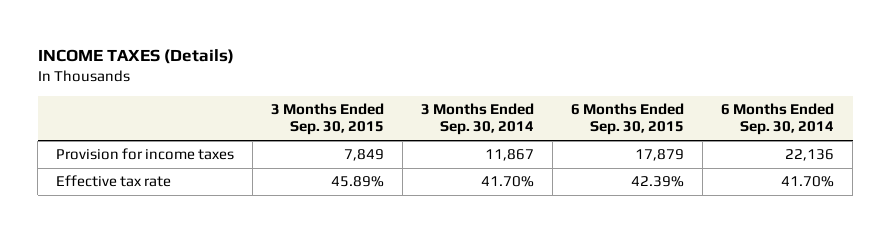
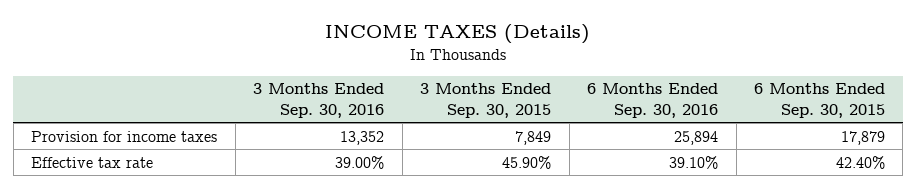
[421,102,535,136] 3 Months Ended Sep. 30, 2014 -> none
[721,102,835,136] 6 Months Ended Sep. 30, 2014 -> none
none -> [253,83,385,118] 3 Months Ended Sep. 30, 2016
none -> [587,83,719,118] 6 Months Ended Sep. 30, 2016
[331,176,385,188] 45.89% -> [502,155,552,169] 45.90%
[631,176,685,188] 42.39% -> [835,155,885,169] 42.40%

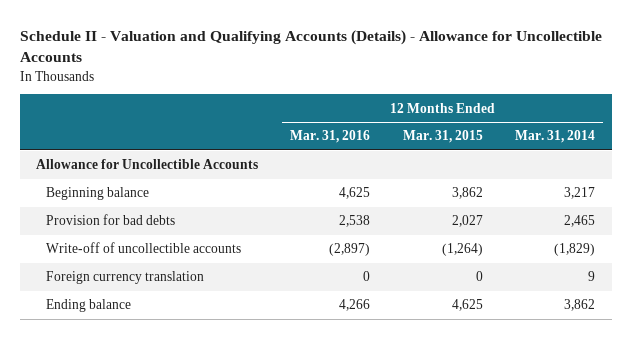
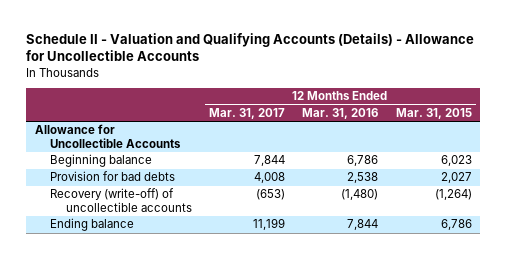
[515,130,596,144] Mar. 31, 2014 -> none
none -> [208,108,285,120] Mar. 31, 2017
[339,187,371,200] 4,625 -> [347,155,379,167] 6,786
[451,187,483,200] 3,862 -> [440,155,472,167] 6,023
[45,271,204,285] Foreign currency translation -> none
[45,242,241,254] Write-off of uncollectible accounts -> [50,188,192,212] Recovery (write-off) of uncollectible accounts
[329,243,371,257] (2,897) -> [341,189,379,201] (1,480)
[339,299,371,312] 4,266 -> [347,219,379,231] 7,844
[451,299,483,312] 4,625 -> [440,219,472,231] 6,786

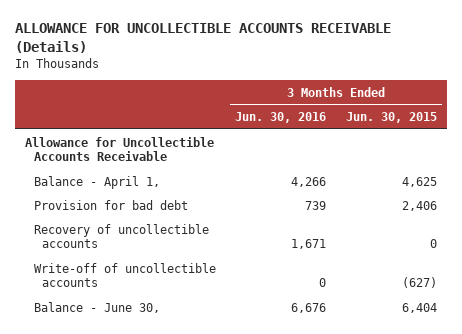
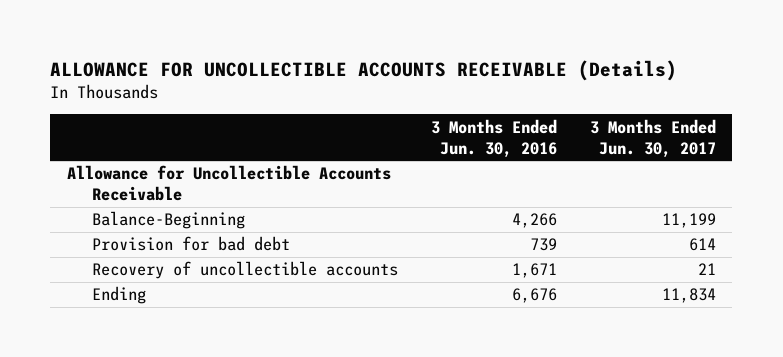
[345,112,437,124] Jun. 30, 2015 -> none
none -> [589,118,716,158] 3 Months Ended Jun. 30, 2017
[33,175,160,189] Balance - April 1, -> [92,211,246,230] Balance-Beginning
[33,262,216,288] Write-off of uncollectible accounts -> none
[33,301,160,313] Balance - June 30, -> [92,286,147,305] Ending

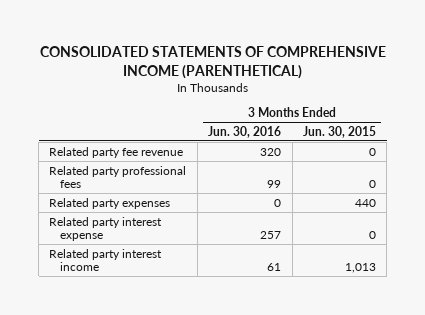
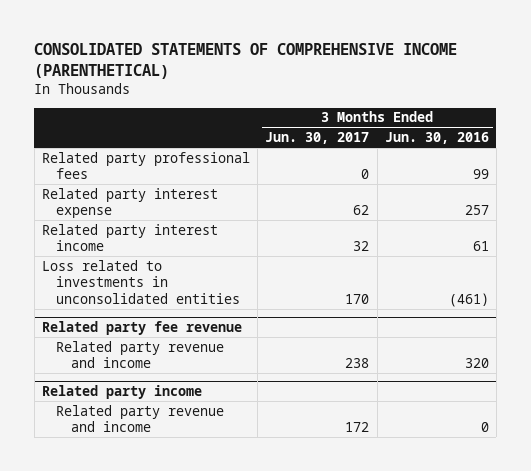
[303,125,377,138] Jun. 30, 2015 -> none
none -> [265,132,370,145] Jun. 30, 2017
[49,146,184,158] Related party fee revenue -> none
[49,197,171,209] Related party expenses -> none
none -> [42,259,241,304] Loss related to investments in unconsolidated entities
none -> [42,320,243,335] Related party fee revenue
none -> [56,340,225,369] Related party revenue and income
none -> [42,384,203,399] Related party income
none -> [56,404,225,433] Related party revenue and income

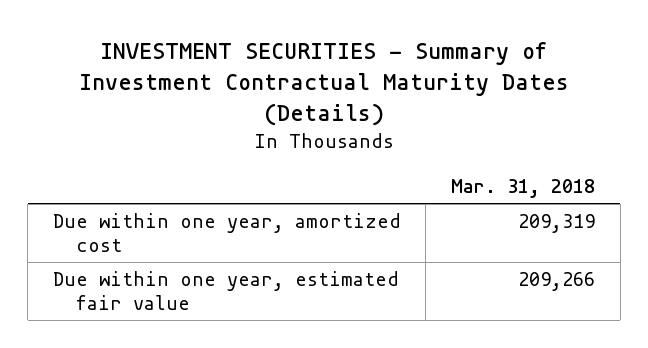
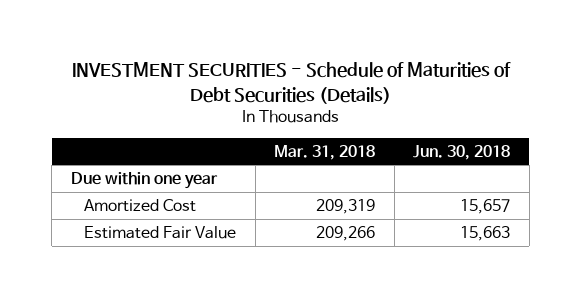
[78,41,569,127] INVESTMENT SECURITIES - Summary of Investment Contractual Maturity Dates (Details) -> [71,62,511,104] INVESTMENT SECURITIES - Schedule of Maturities of Debt Securities (Details)
none -> [413,144,511,160] Jun. 30, 2018
none -> [70,172,218,190] Due within one year
[52,213,401,252] Due within one year, amortized cost -> [84,199,197,213] Amortized Cost
[52,271,399,310] Due within one year, estimated fair value -> [84,226,237,240] Estimated Fair Value

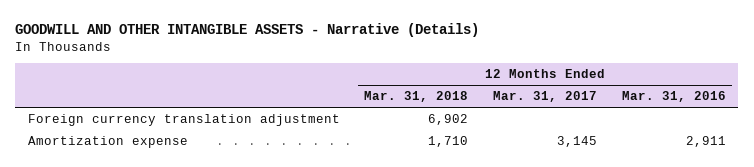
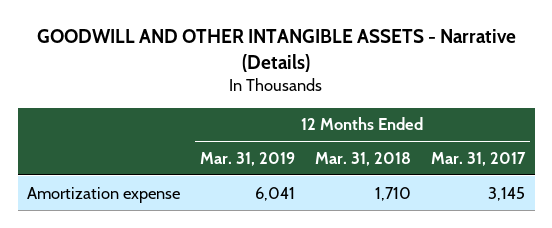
[621,91,726,103] Mar. 31, 2016 -> none
none -> [200,151,296,166] Mar. 31, 2019
[27,114,340,127] Foreign currency translation adjustment -> none

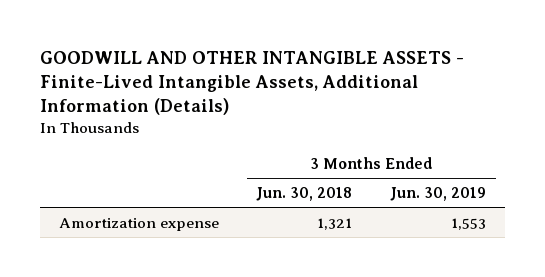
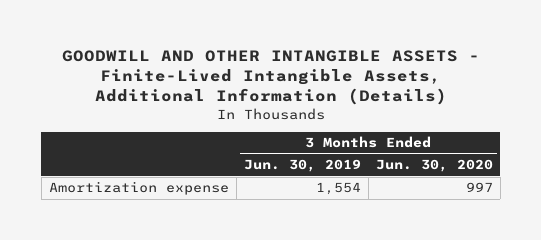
[256,186,353,201] Jun. 30, 2018 -> none
none -> [375,159,493,173] Jun. 30, 2020
[451,217,487,230] 1,553 -> [315,182,361,196] 1,554

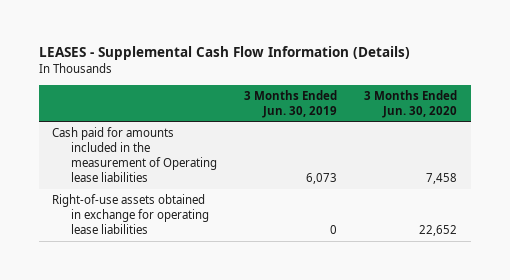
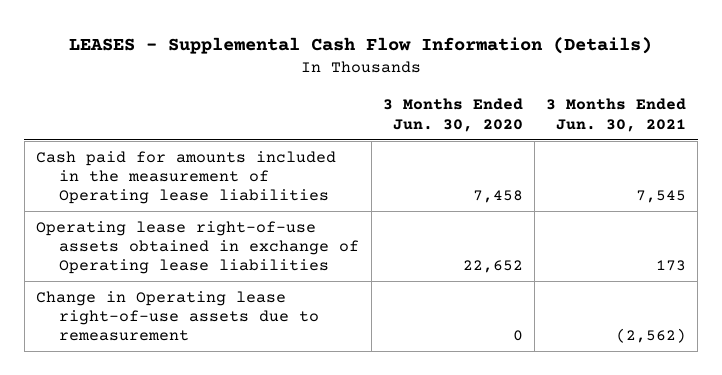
[244,89,338,118] 3 Months Ended Jun. 30, 2019 -> none
none -> [546,98,687,132] 3 Months Ended Jun. 30, 2021
[52,193,210,235] Right-of-use assets obtained in exchange for operating lease liabilities -> [35,220,360,275] Operating lease right-of-use assets obtained in exchange of Operating lease liabilities
none -> [35,290,320,342] Change in Operating lease right-of-use assets due to remeasurement

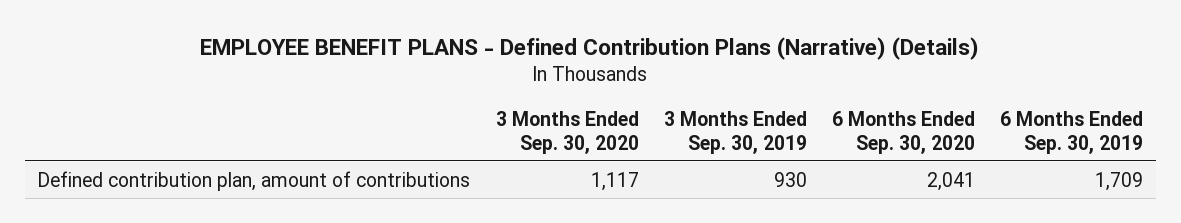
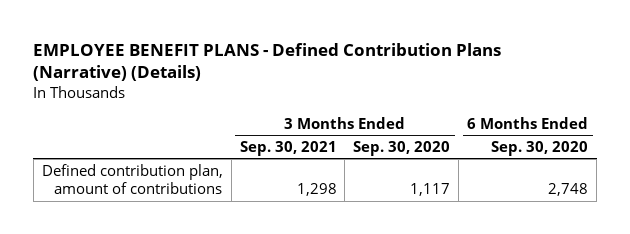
[663,110,807,154] 3 Months Ended Sep. 30, 2019 -> none
[1000,110,1144,154] 6 Months Ended Sep. 30, 2019 -> none
none -> [239,140,337,156] Sep. 30, 2021
[927,171,976,191] 2,041 -> [548,183,589,197] 2,748

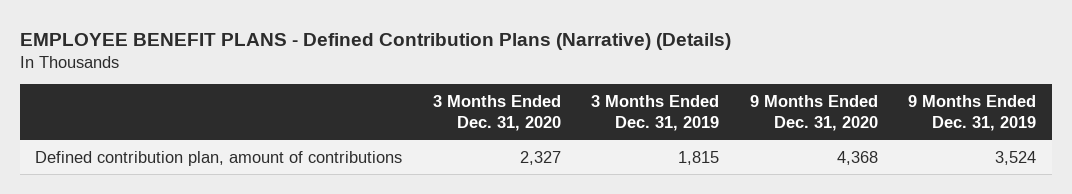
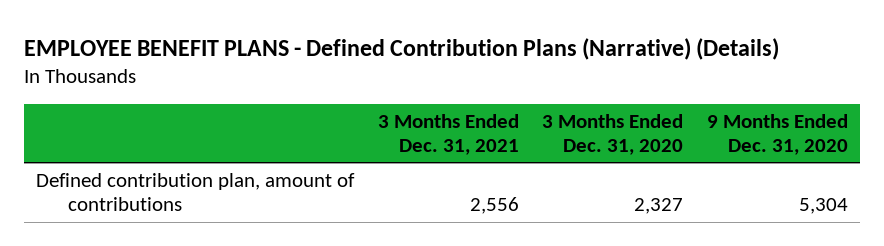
[591,94,720,131] 3 Months Ended Dec. 31, 2019 -> none
[908,94,1037,131] 9 Months Ended Dec. 31, 2019 -> none
none -> [377,113,519,155] 3 Months Ended Dec. 31, 2021
[836,150,878,165] 4,368 -> [798,198,848,215] 5,304

